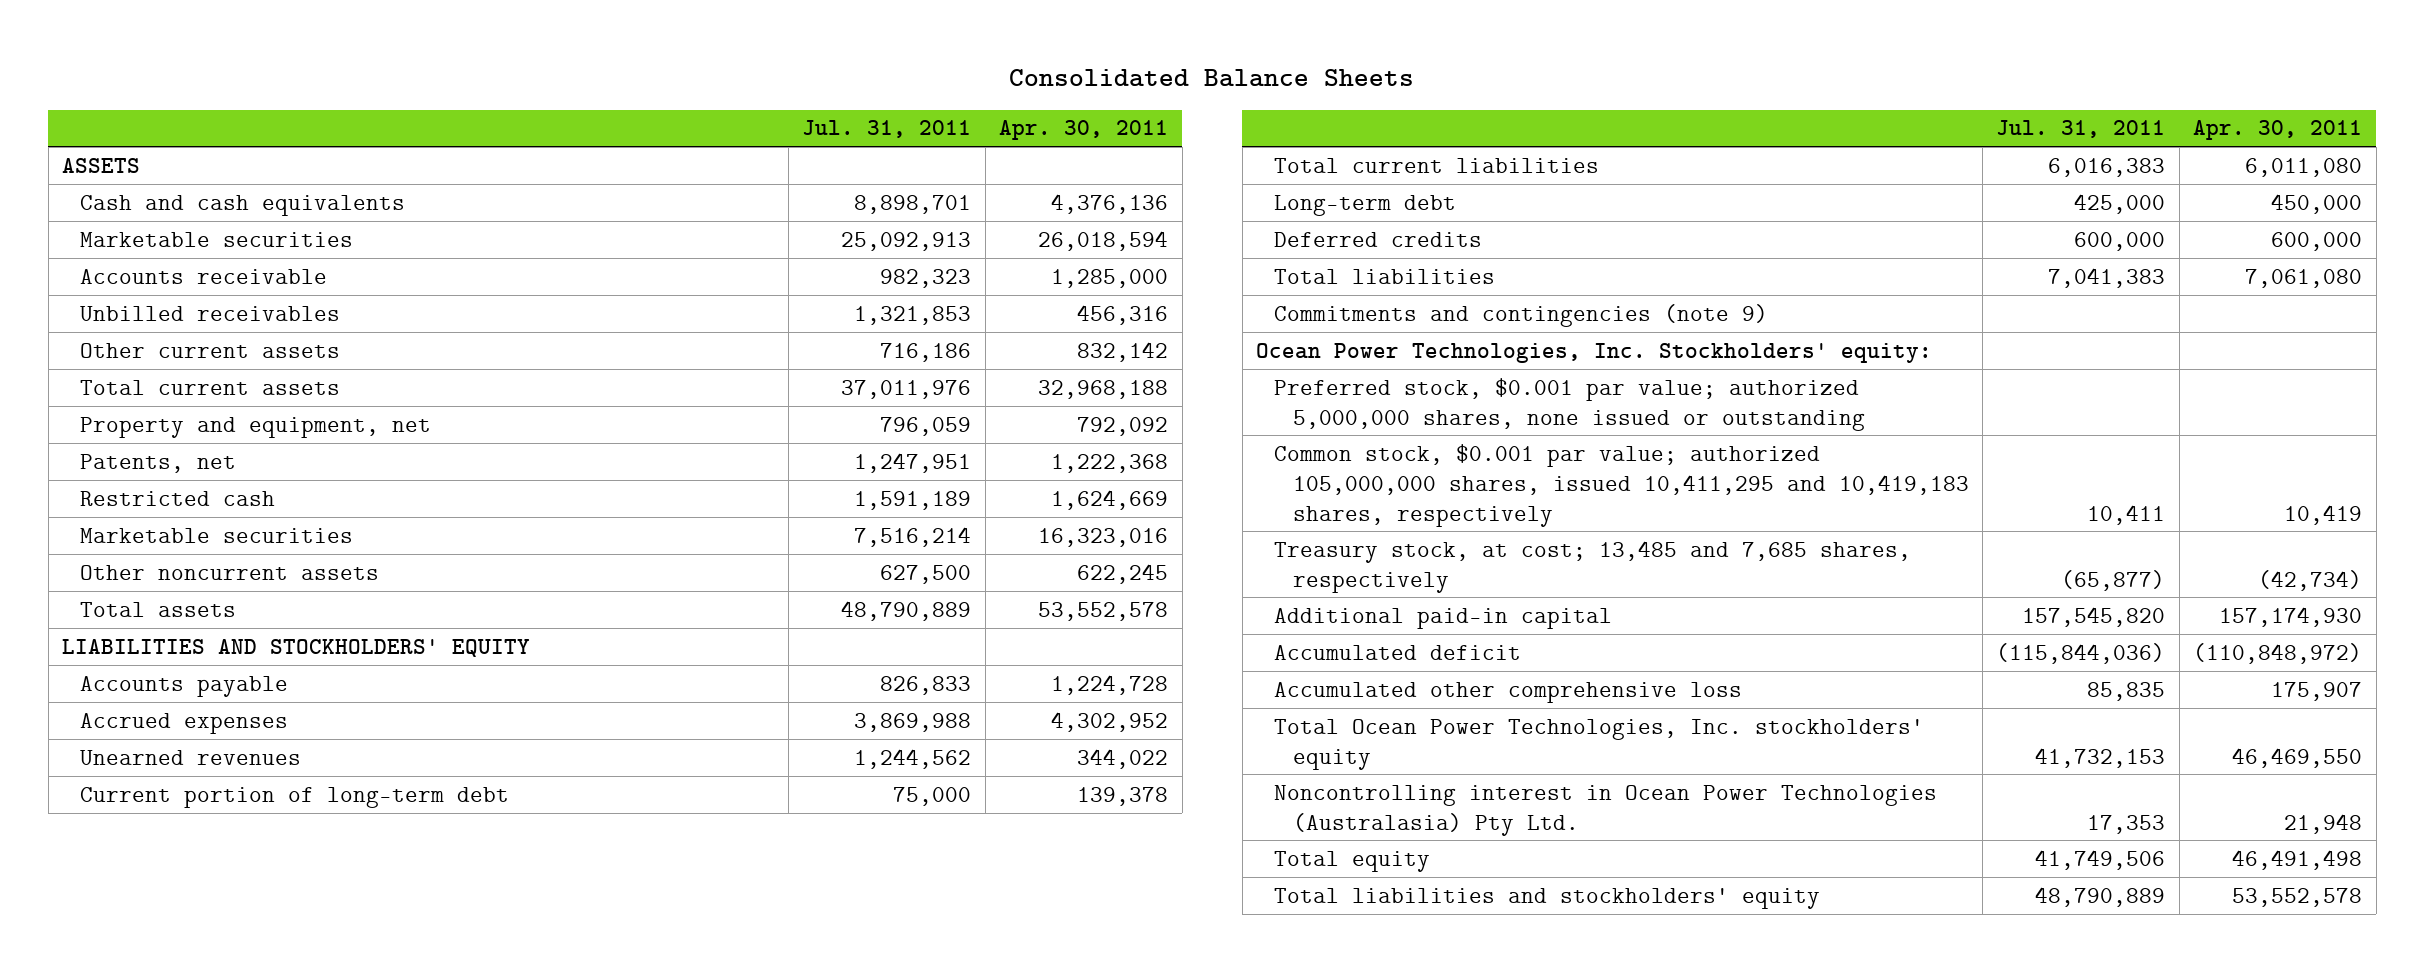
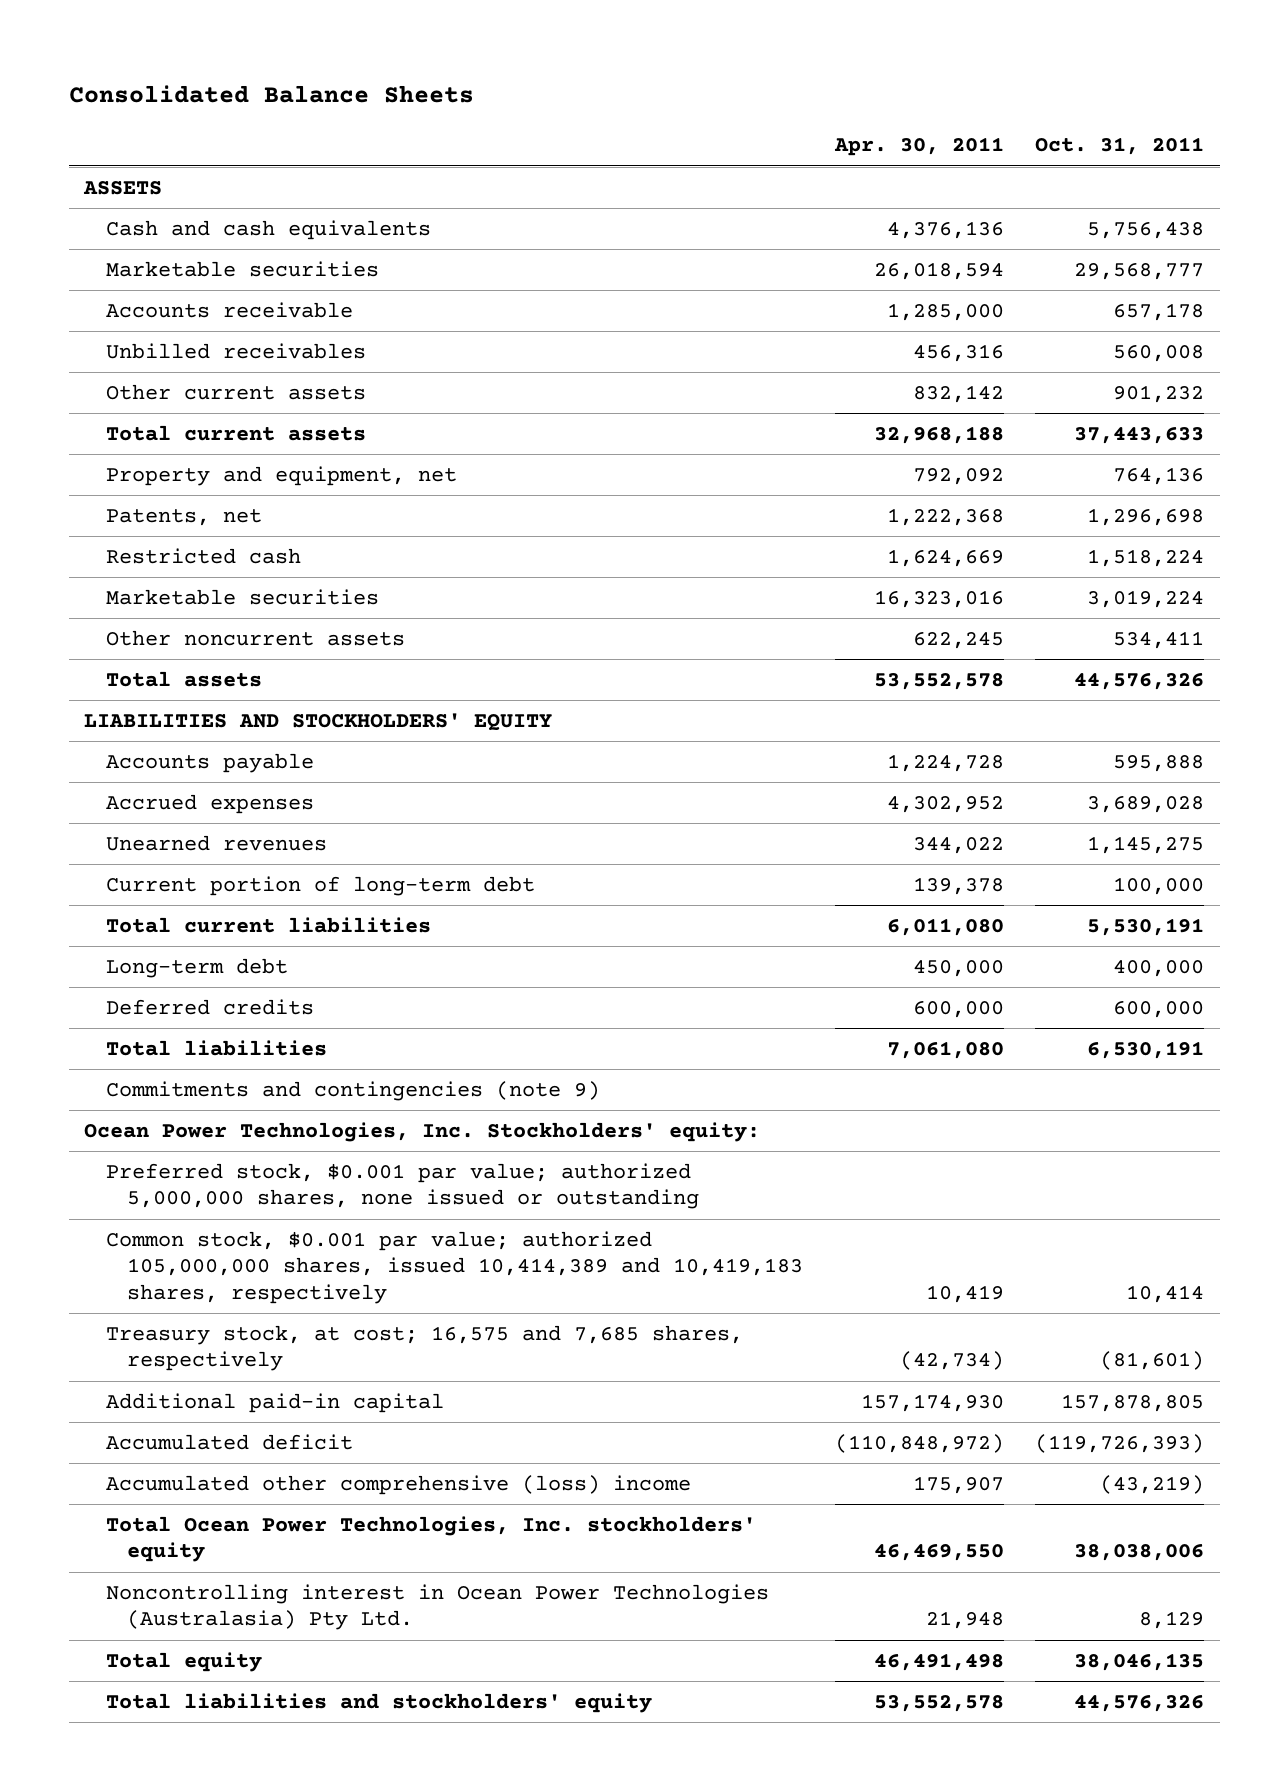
[802,120,972,139] Jul. 31, 2011 -> none
none -> [1035,137,1205,156] Oct. 31, 2011
[1274,443,1969,527] Common stock, $0.001 par value; authorized 105,000,000 shares, issued 10,411,295 and 10,419,183 shares, respectively -> [105,1231,804,1304] Common stock, $0.001 par value; authorized 105,000,000 shares, issued 10,414,389 and 10,419,183 shares, respectively
[1274,540,1912,593] Treasury stock, at cost; 13,485 and 7,685 shares, respectively -> [105,1325,743,1372] Treasury stock, at cost; 16,575 and 7,685 shares, respectively
[1274,681,1743,703] Accumulated other comprehensive loss -> [105,1475,691,1496] Accumulated other comprehensive (loss) income

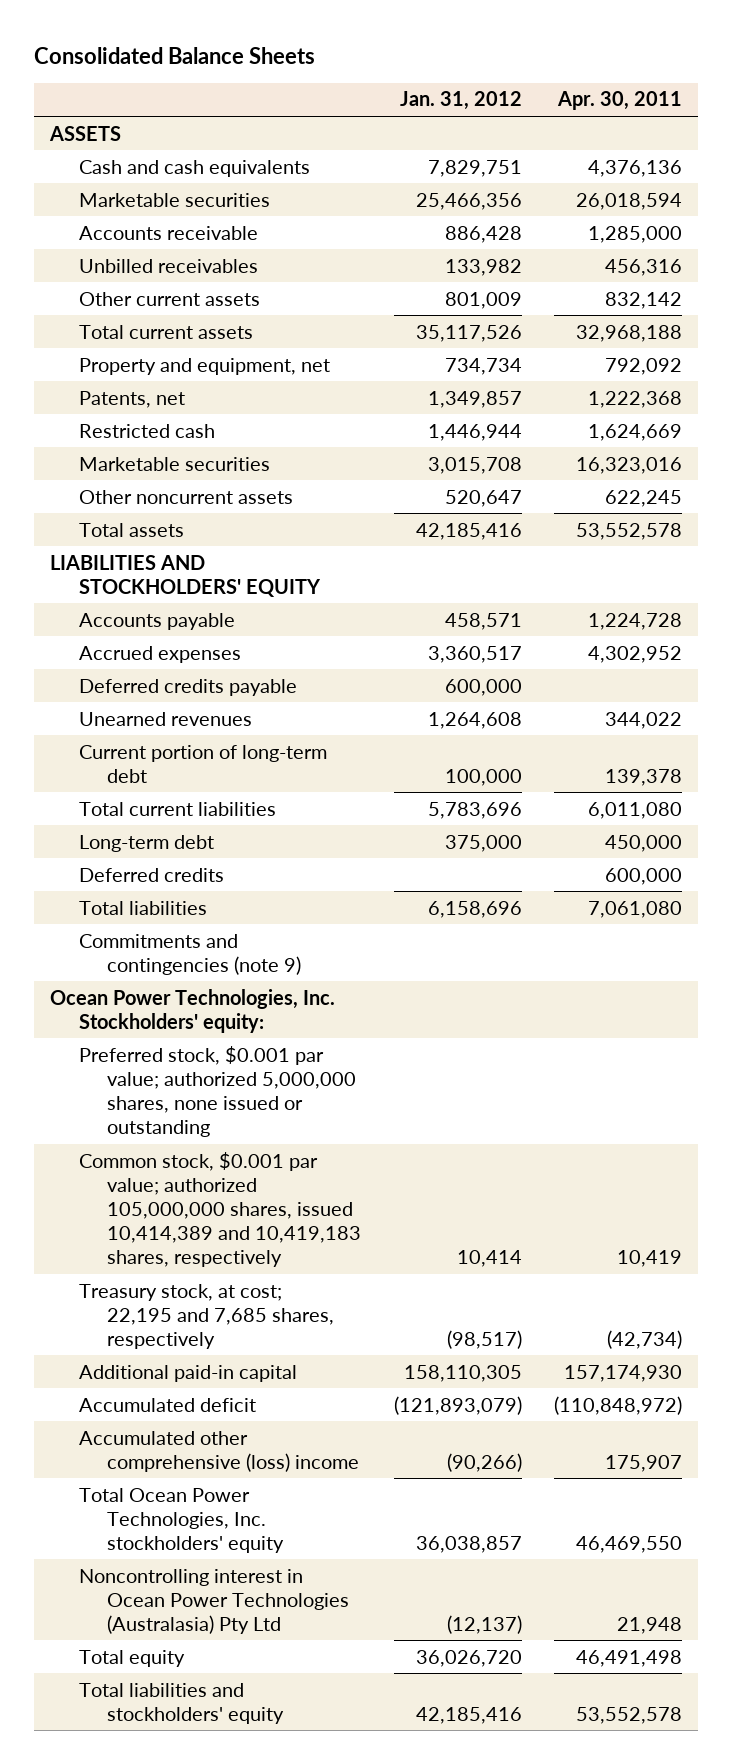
[1035,137,1205,156] Oct. 31, 2011 -> none
none -> [399,91,522,111] Jan. 31, 2012
none -> [78,678,297,696] Deferred credits payable
[105,1325,743,1372] Treasury stock, at cost; 16,575 and 7,685 shares, respectively -> [78,1283,335,1349] Treasury stock, at cost; 22,195 and 7,685 shares, respectively
[105,1584,769,1631] Noncontrolling interest in Ocean Power Technologies (Australasia) Pty Ltd. -> [78,1568,350,1634] Noncontrolling interest in Ocean Power Technologies (Australasia) Pty Ltd

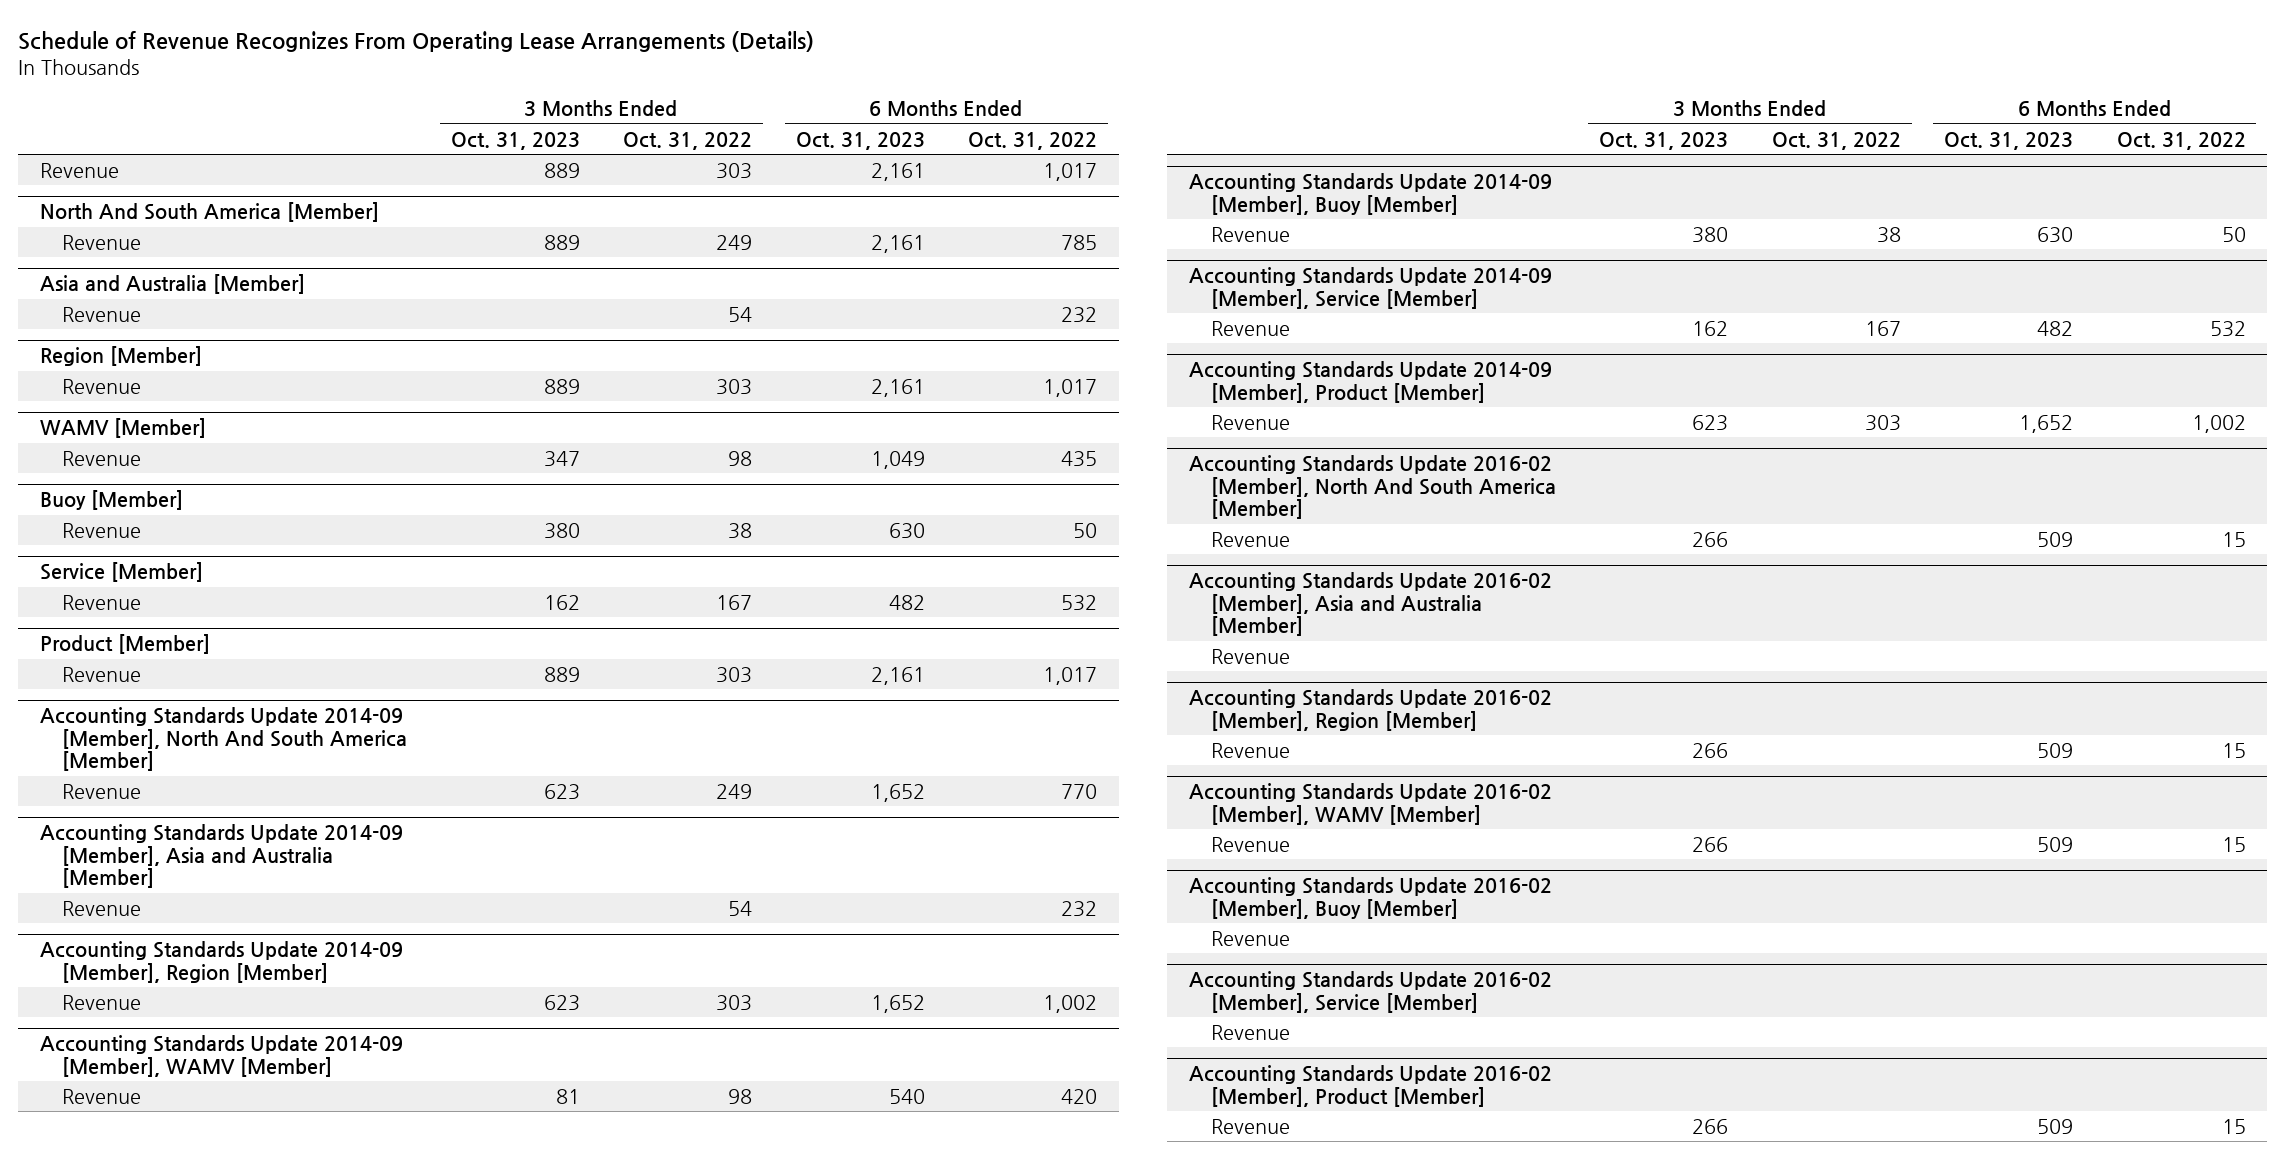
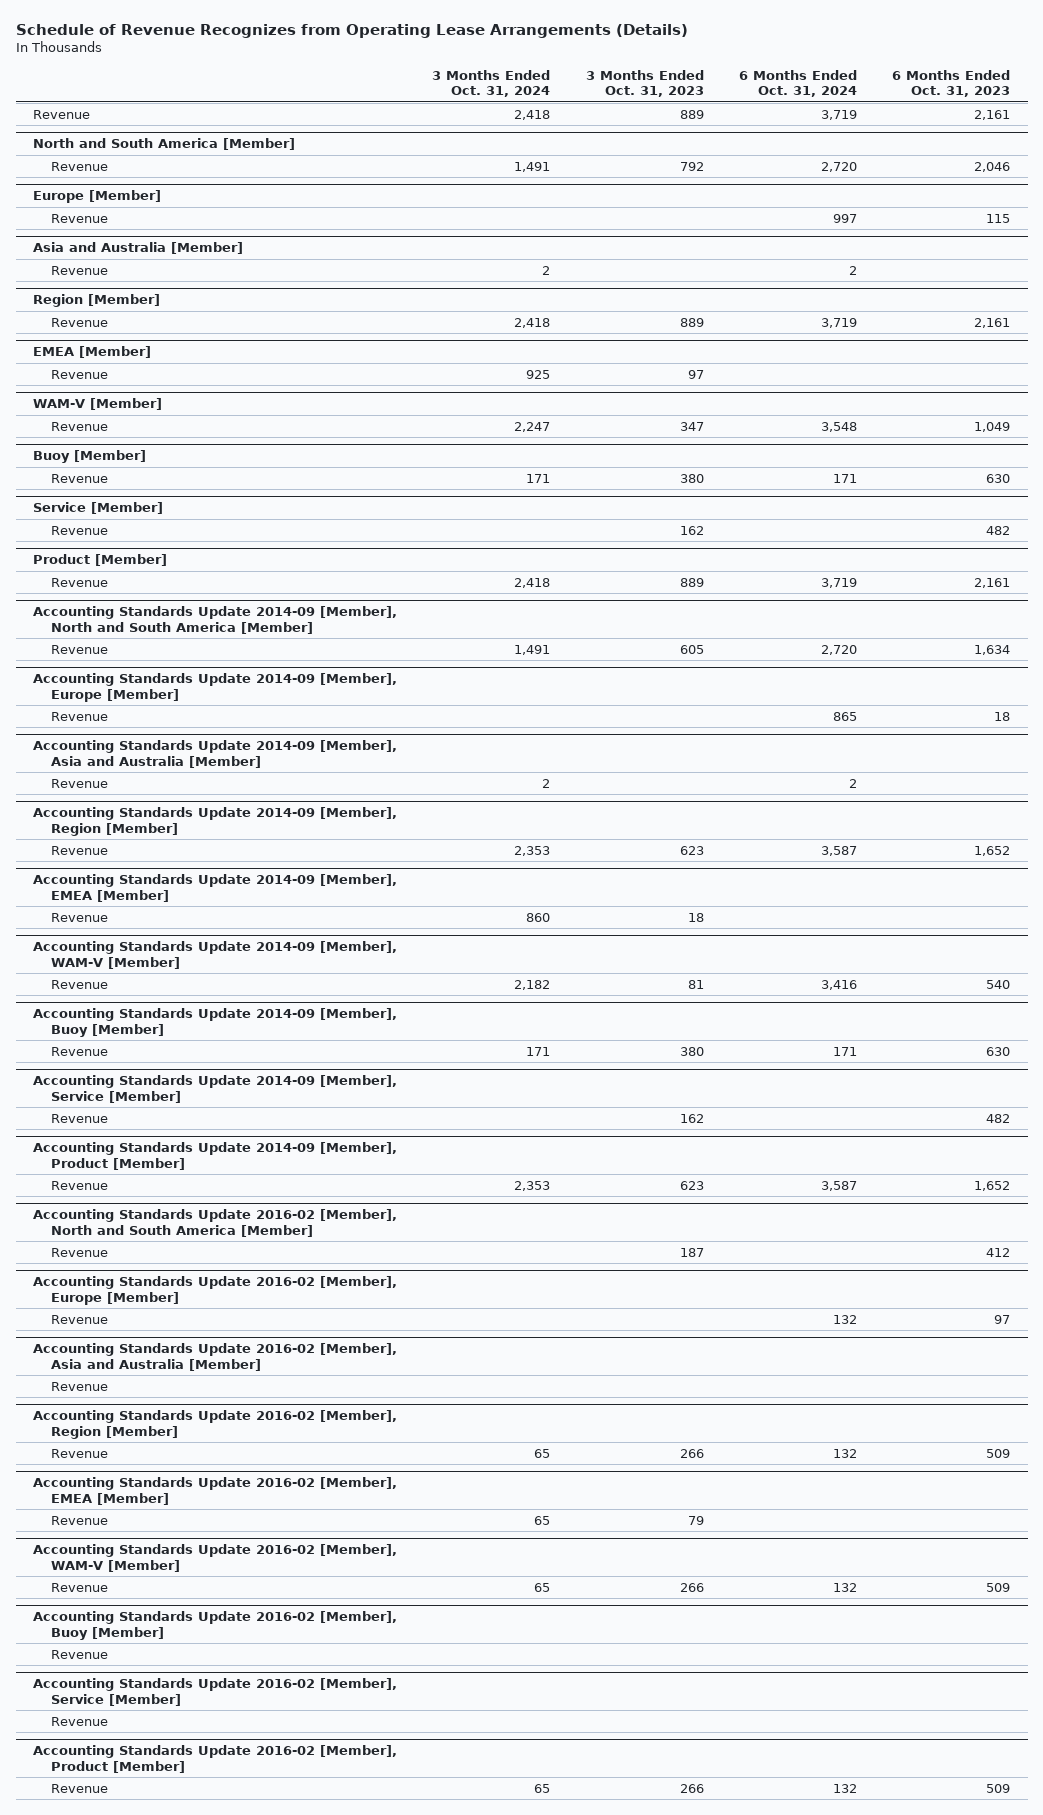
[18,31,815,53] Schedule of Revenue Recognizes From Operating Lease Arrangements (Details) -> [15,23,688,38] Schedule of Revenue Recognizes from Operating Lease Arrangements (Details)
[623,131,753,150] Oct. 31, 2022 -> none
[968,131,1098,150] Oct. 31, 2022 -> none
none -> [432,69,551,98] 3 Months Ended Oct. 31, 2024
none -> [738,69,857,98] 6 Months Ended Oct. 31, 2024
[39,202,379,223] North And South America [Member] -> [33,138,296,151] North and South America [Member]
[543,234,580,250] 889 -> [679,161,704,171] 792
[870,234,925,253] 2,161 -> [974,161,1011,172] 2,046
none -> [33,190,162,204] Europe [Member]
none -> [51,213,109,223] Revenue
none -> [33,346,152,359] EMEA [Member]
none -> [51,369,109,379] Revenue
[39,418,206,439] WAMV [Member] -> [33,398,163,411] WAM-V [Member]
[39,707,408,772] Accounting Standards Update 2014-09 [Member], North And South America [Member] -> [33,606,398,634] Accounting Standards Update 2014-09 [Member], North and South America [Member]
[543,783,580,800] 623 -> [679,644,704,654] 605
[870,783,925,802] 1,652 -> [974,644,1011,655] 1,634
none -> [33,673,398,702] Accounting Standards Update 2014-09 [Member], Europe [Member]
none -> [51,711,109,721] Revenue
[39,1035,403,1077] Accounting Standards Update 2014-09 [Member], WAMV [Member] -> [33,874,398,902] Accounting Standards Update 2014-09 [Member], EMEA [Member]
none -> [51,912,109,922] Revenue
none -> [33,941,398,969] Accounting Standards Update 2014-09 [Member], WAM-V [Member]
[1188,455,1556,520] Accounting Standards Update 2016-02 [Member], North And South America [Member] -> [33,1209,398,1237] Accounting Standards Update 2016-02 [Member], North and South America [Member]
[1692,531,1729,547] 266 -> [679,1247,704,1257] 187
[2037,531,2074,547] 509 -> [986,1247,1011,1257] 412
none -> [33,1276,398,1305] Accounting Standards Update 2016-02 [Member], Europe [Member]
none -> [51,1314,109,1324] Revenue
[1188,783,1552,825] Accounting Standards Update 2016-02 [Member], WAMV [Member] -> [33,1477,398,1505] Accounting Standards Update 2016-02 [Member], EMEA [Member]
none -> [51,1515,109,1525] Revenue
none -> [33,1544,398,1572] Accounting Standards Update 2016-02 [Member], WAM-V [Member]

